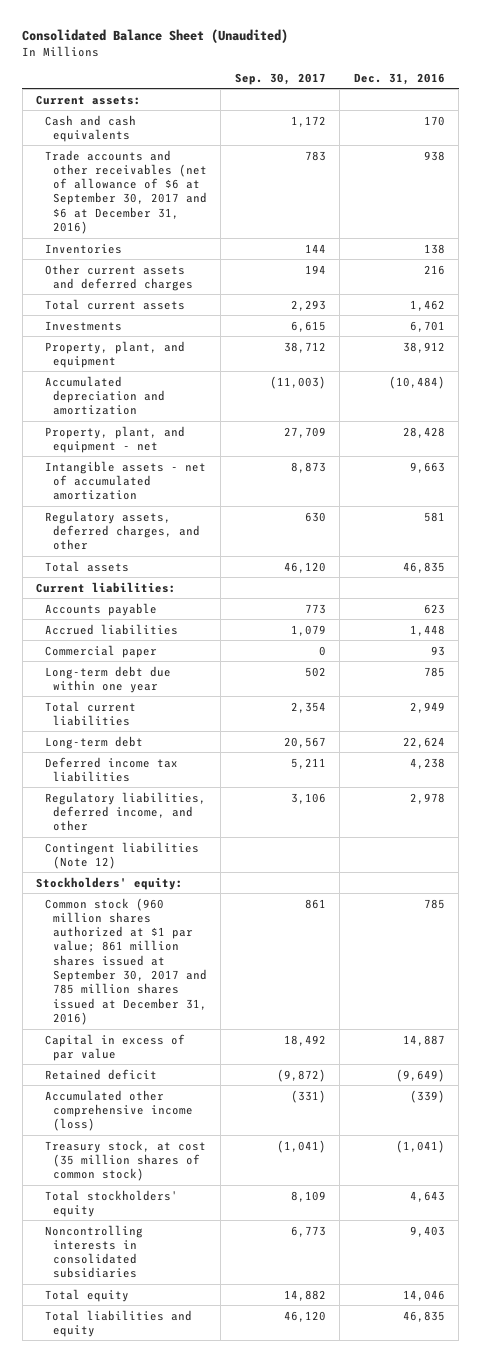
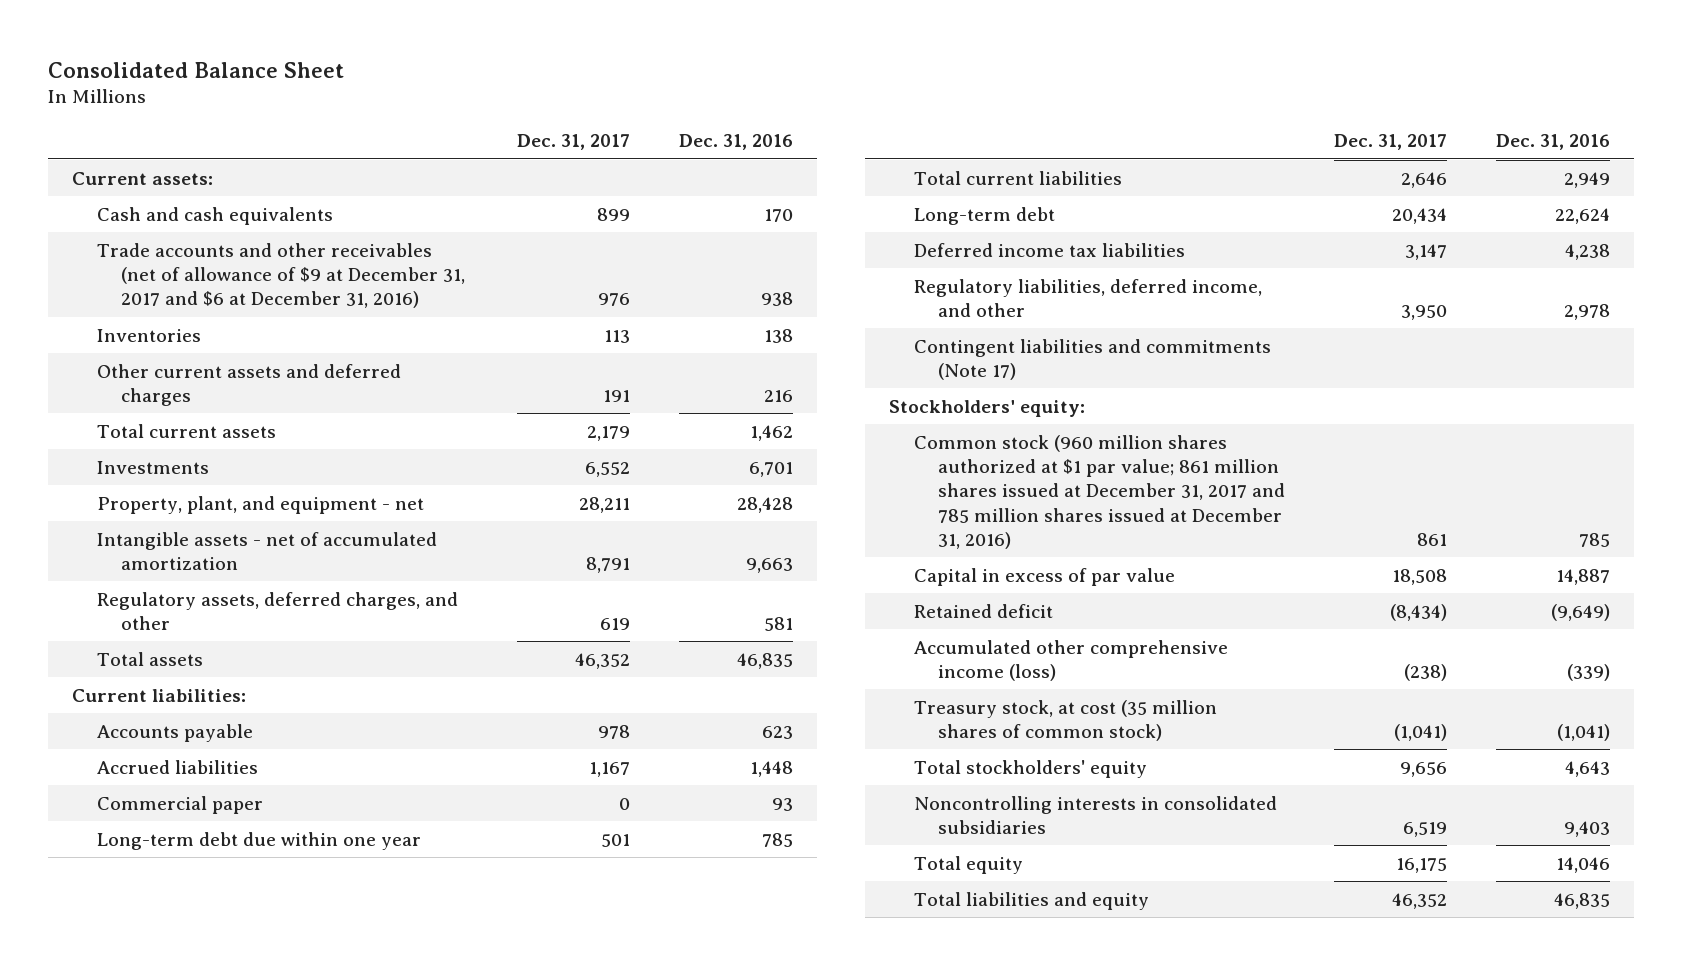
[22,29,289,44] Consolidated Balance Sheet (Unaudited) -> [47,61,344,78] Consolidated Balance Sheet
[234,72,326,85] Sep. 30, 2017 -> none
none -> [516,134,630,151] Dec. 31, 2017
[44,149,207,235] Trade accounts and other receivables (net of allowance of $6 at September 30, 2017 and $6 at December 31, 2016) -> [96,242,465,309] Trade accounts and other receivables (net of allowance of $9 at December 31, 2017 and $6 at December 31, 2016)
[44,340,185,368] Property, plant, and equipment -> none
[44,375,165,416] Accumulated depreciation and amortization -> none
[44,841,199,869] Contingent liabilities (Note 12) -> [913,338,1271,380] Contingent liabilities and commitments (Note 17)
[44,897,207,1026] Common stock (960 million shares authorized at $1 par value; 861 million shares issued at September 30, 2017 and 785 million shares issued at December 31, 2016) -> [913,434,1285,549] Common stock (960 million shares authorized at $1 par value; 861 million shares issued at December 31, 2017 and 785 million shares issued at December 31, 2016)

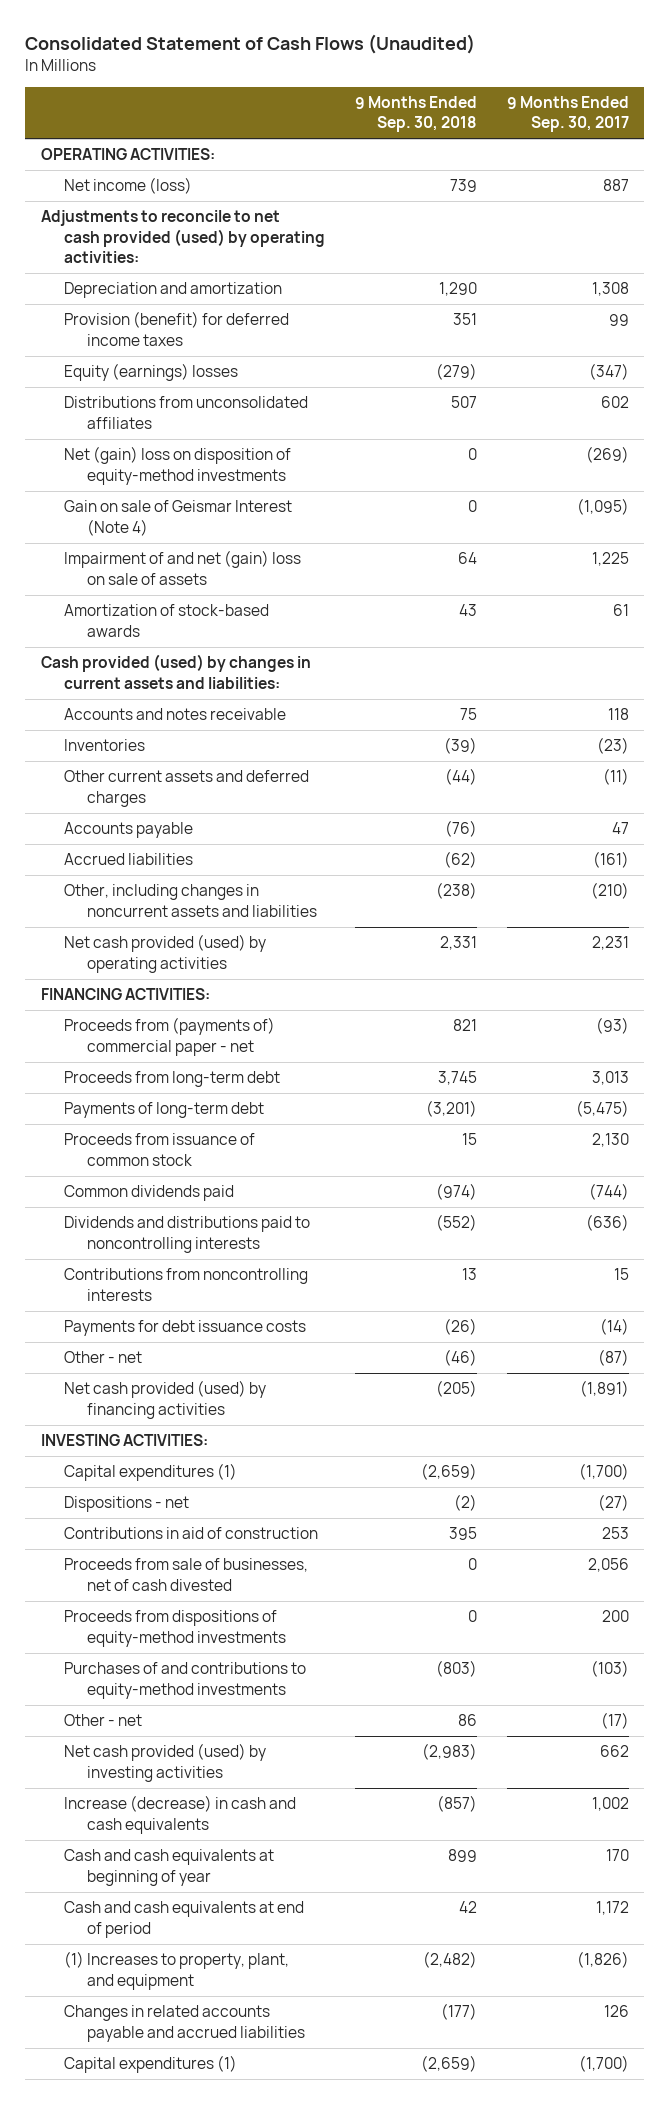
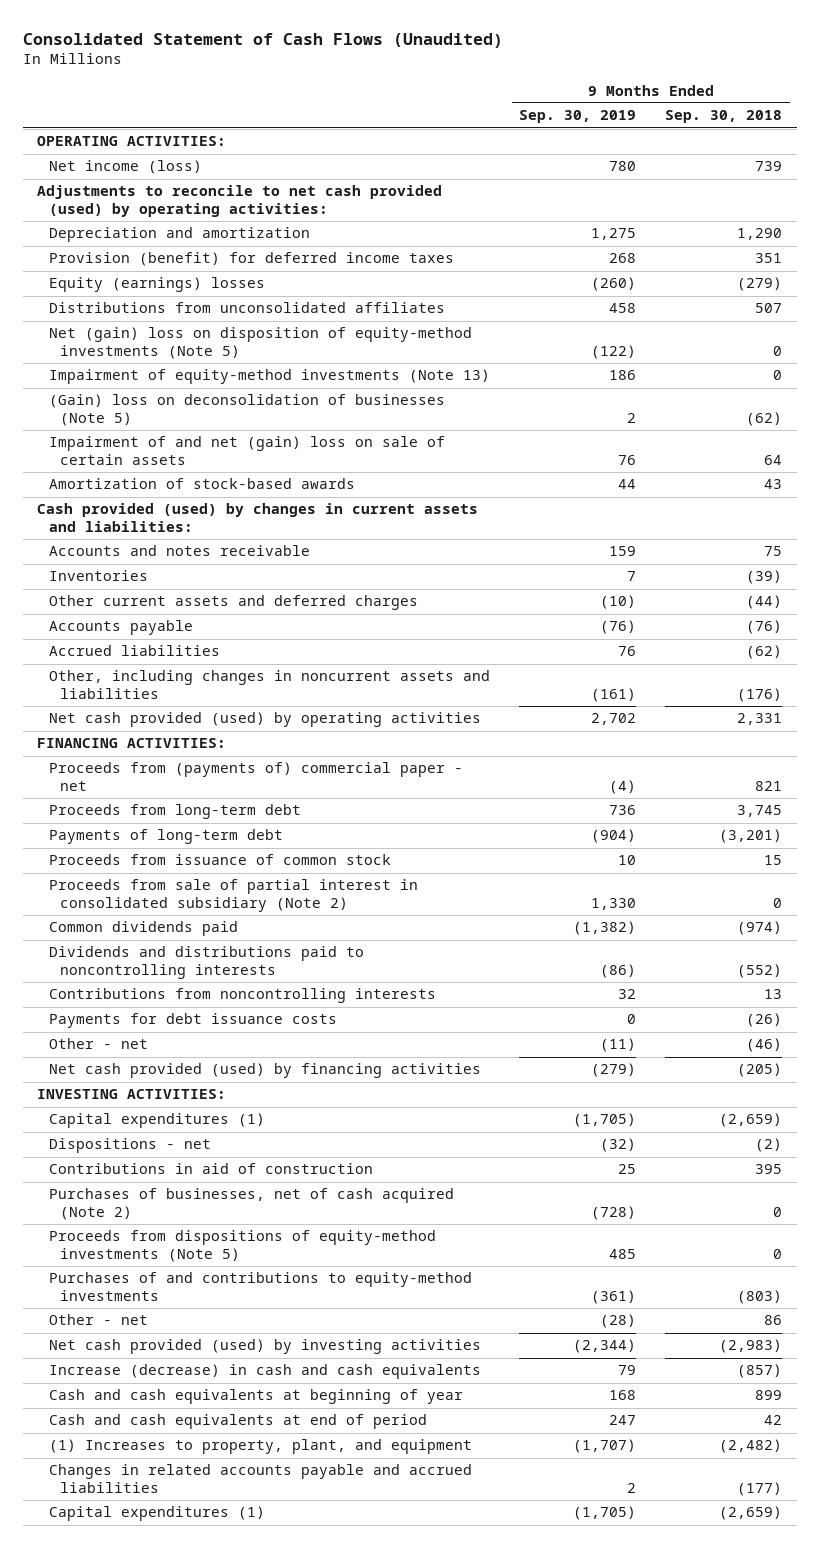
[507,96,630,133] 9 Months Ended Sep. 30, 2017 -> none
none -> [519,110,637,124] Sep. 30, 2019
[63,500,292,536] Gain on sale of Geismar Interest (Note 4) -> none
[63,446,291,485] Net (gain) loss on disposition of equity-method investments -> [48,327,472,359] Net (gain) loss on disposition of equity-method investments (Note 5)
none -> [48,369,490,385] Impairment of equity-method investments (Note 13)
none -> [48,394,445,426] (Gain) loss on deconsolidation of businesses (Note 5)
[63,550,301,585] Impairment of and net (gain) loss on sale of assets -> [48,436,445,465] Impairment of and net (gain) loss on sale of certain assets
[435,882,477,900] (238) -> [737,687,783,702] (176)
none -> [48,879,418,912] Proceeds from sale of partial interest in consolidated subsidiary (Note 2)
[63,1558,308,1591] Proceeds from sale of businesses, net of cash divested -> none
none -> [48,1188,454,1220] Purchases of businesses, net of cash acquired (Note 2)
[63,1610,286,1647] Proceeds from dispositions of equity-method investments -> [48,1230,436,1262] Proceeds from dispositions of equity-method investments (Note 5)

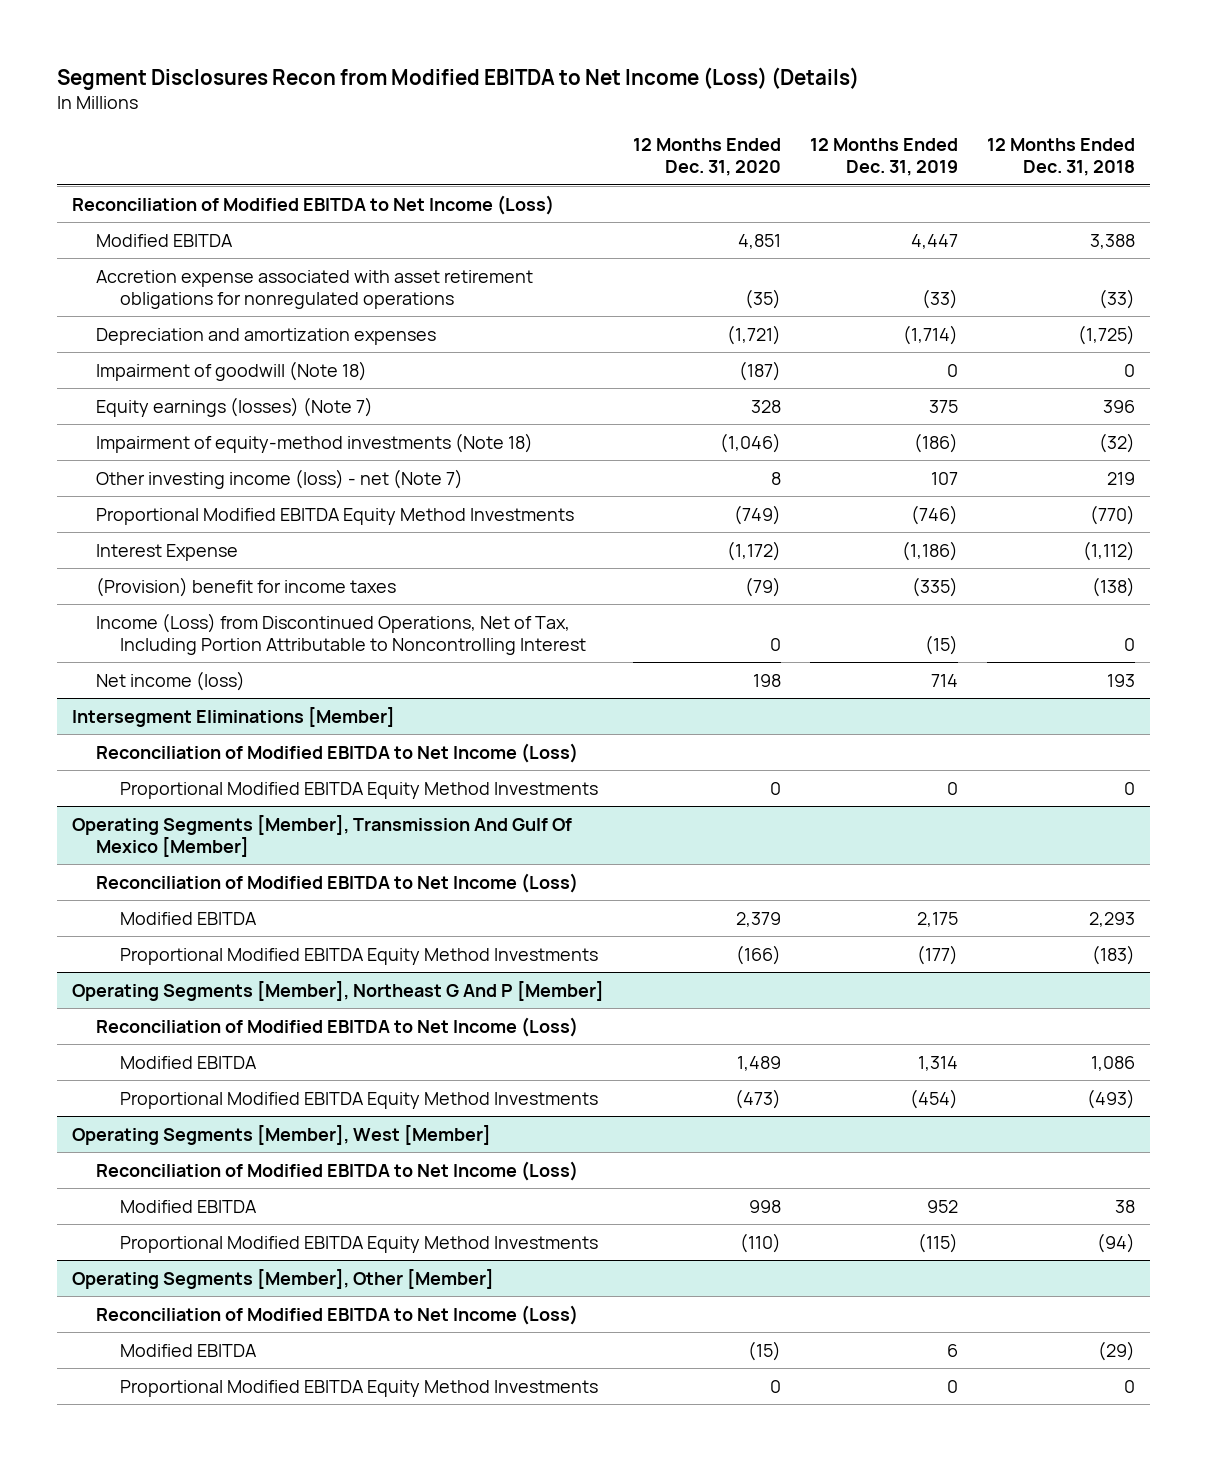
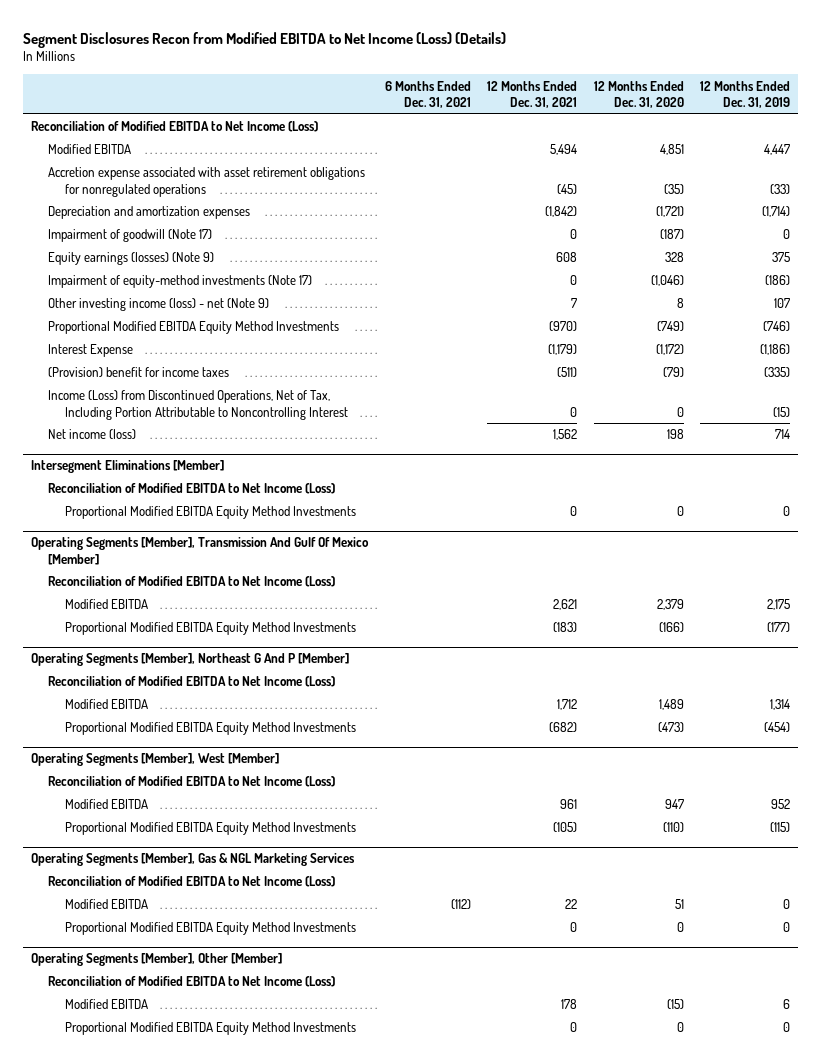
[987,138,1136,177] 12 Months Ended Dec. 31, 2018 -> none
none -> [384,80,471,108] 6 Months Ended Dec. 31, 2021
none -> [487,80,578,108] 12 Months Ended Dec. 31, 2021
[95,360,367,381] Impairment of goodwill (Note 18) -> [48,229,213,243] Impairment of goodwill (Note 17)
[95,396,373,417] Equity earnings (losses) (Note 7) -> [48,252,215,266] Equity earnings (losses) (Note 9)
[95,432,533,453] Impairment of equity-method investments (Note 18) -> [48,275,313,289] Impairment of equity-method investments (Note 17)
[95,468,463,489] Other investing income (loss) - net (Note 7) -> [48,298,270,312] Other investing income (loss) - net (Note 9)
[748,1199,781,1213] 998 -> [664,799,684,810] 947
none -> [31,853,356,867] Operating Segments [Member], Gas & NGL Marketing Services
none -> [48,876,336,888] Reconciliation of Modified EBITDA to Net Income (Loss)
none -> [64,899,148,910] Modified EBITDA
none -> [64,922,356,936] Proportional Modified EBITDA Equity Method Investments

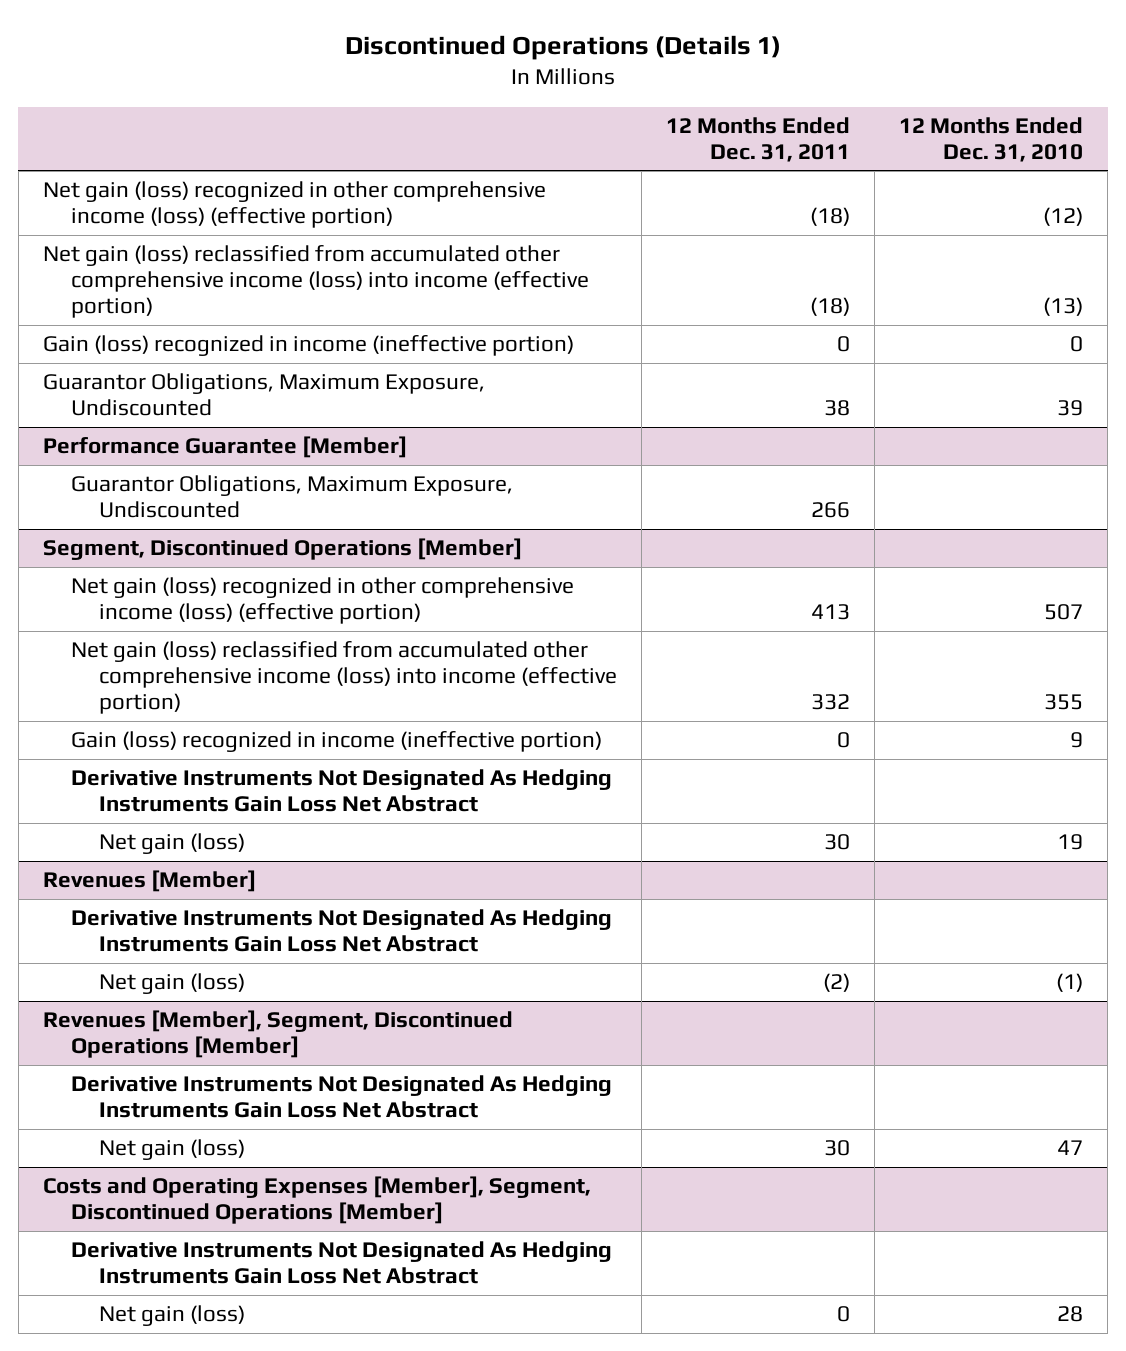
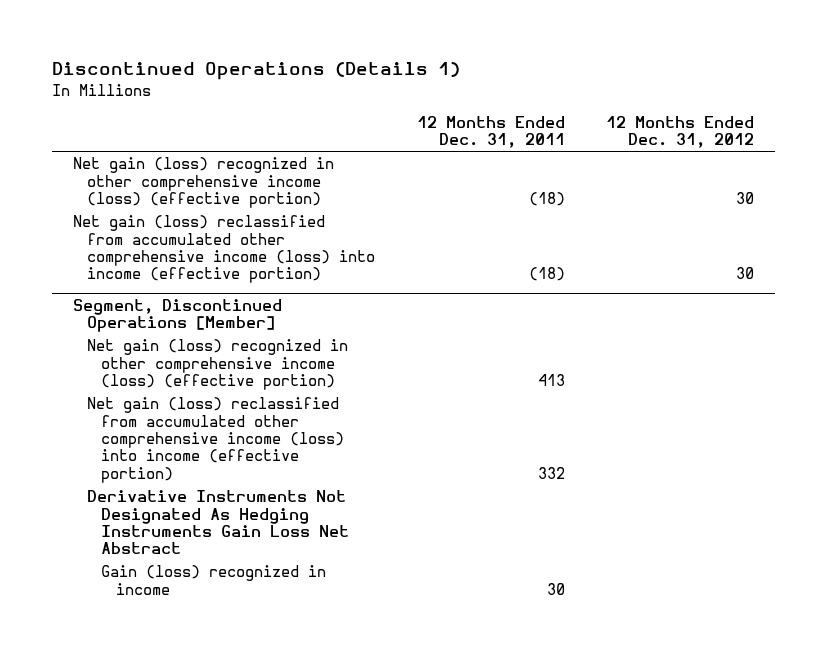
[899,116,1084,162] 12 Months Ended Dec. 31, 2010 -> none
none -> [606,115,755,149] 12 Months Ended Dec. 31, 2012
[42,335,574,357] Gain (loss) recognized in income (ineffective portion) -> none
[42,373,485,417] Guarantor Obligations, Maximum Exposure, Undiscounted -> none
[42,436,407,459] Performance Guarantee [Member] -> none
[71,475,514,519] Guarantor Obligations, Maximum Exposure, Undiscounted -> none
[71,731,603,753] Gain (loss) recognized in income (ineffective portion) -> none
[42,870,256,893] Revenues [Member] -> none
[71,909,613,953] Derivative Instruments Not Designated As Hedging Instruments Gain Loss Net Abstract -> none
[99,973,246,995] Net gain (loss) -> none
[42,1010,513,1059] Revenues [Member], Segment, Discontinued Operations [Member] -> none
[71,1075,613,1119] Derivative Instruments Not Designated As Hedging Instruments Gain Loss Net Abstract -> none
[99,1139,246,1161] Net gain (loss) -> none
[42,1176,591,1225] Costs and Operating Expenses [Member], Segment, Discontinued Operations [Member] -> none
[71,1241,613,1285] Derivative Instruments Not Designated As Hedging Instruments Gain Loss Net Abstract -> none
[99,1305,246,1327] Net gain (loss) -> none
[99,833,246,855] Net gain (loss) -> [101,565,327,595] Gain (loss) recognized in income

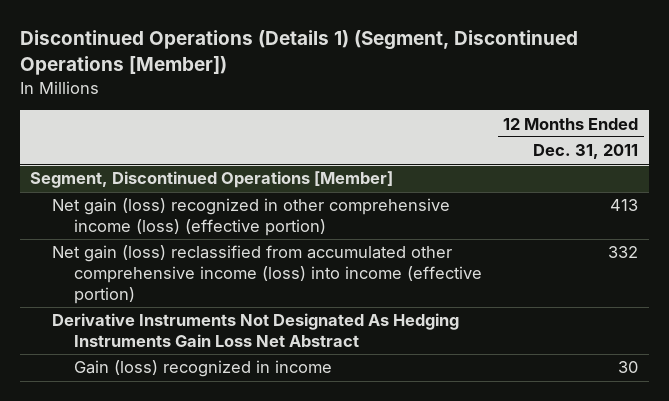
[52,62,461,81] Discontinued Operations (Details 1) -> [19,30,578,76] Discontinued Operations (Details 1) (Segment, Discontinued Operations [Member])
[606,115,755,149] 12 Months Ended Dec. 31, 2012 -> none
[72,157,334,208] Net gain (loss) recognized in other comprehensive income (loss) (effective portion) -> none
[72,215,376,284] Net gain (loss) reclassified from accumulated other comprehensive income (loss) into income (effective portion) -> none

